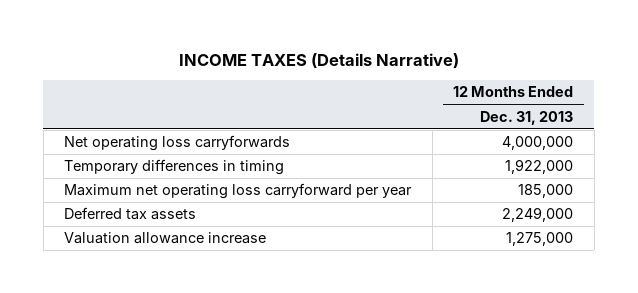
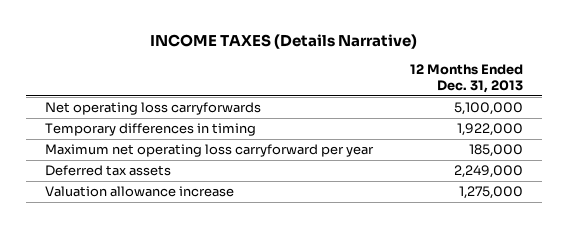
[502,136,574,151] 4,000,000 -> [454,102,524,116] 5,100,000

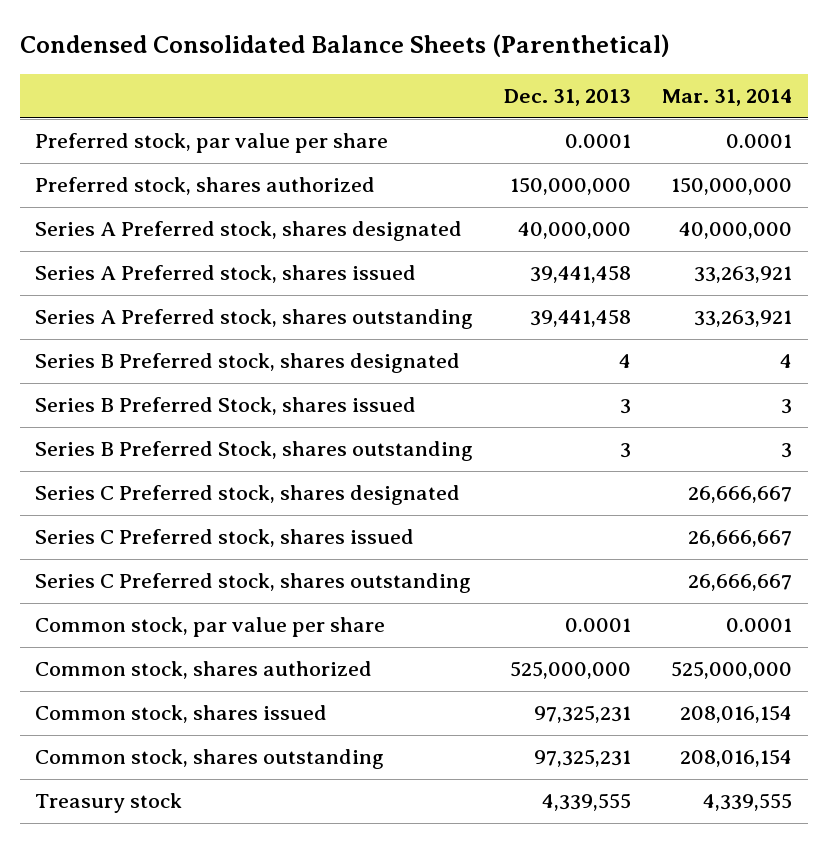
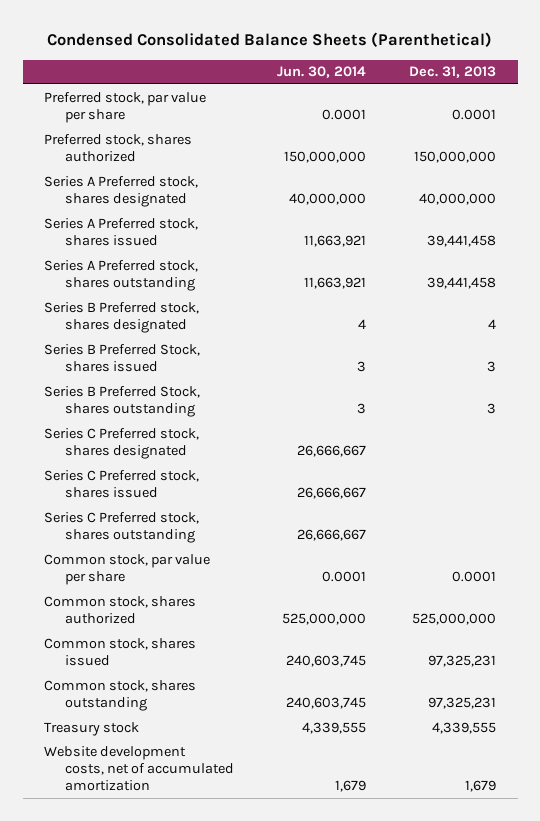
[662,89,793,107] Mar. 31, 2014 -> none
none -> [277,66,367,79] Jun. 30, 2014
none -> [44,745,234,792] Website development costs, net of accumulated amortization

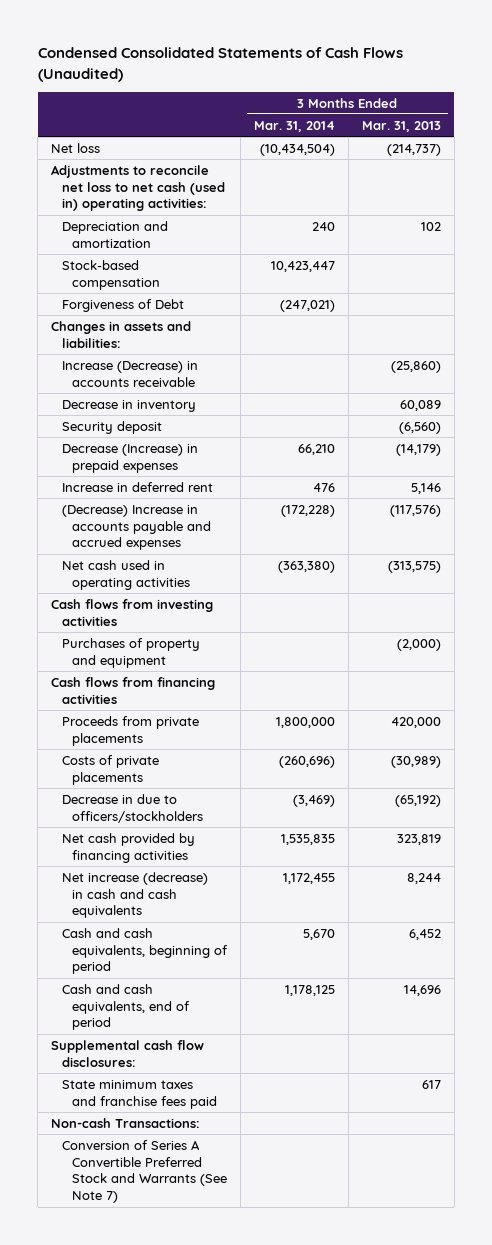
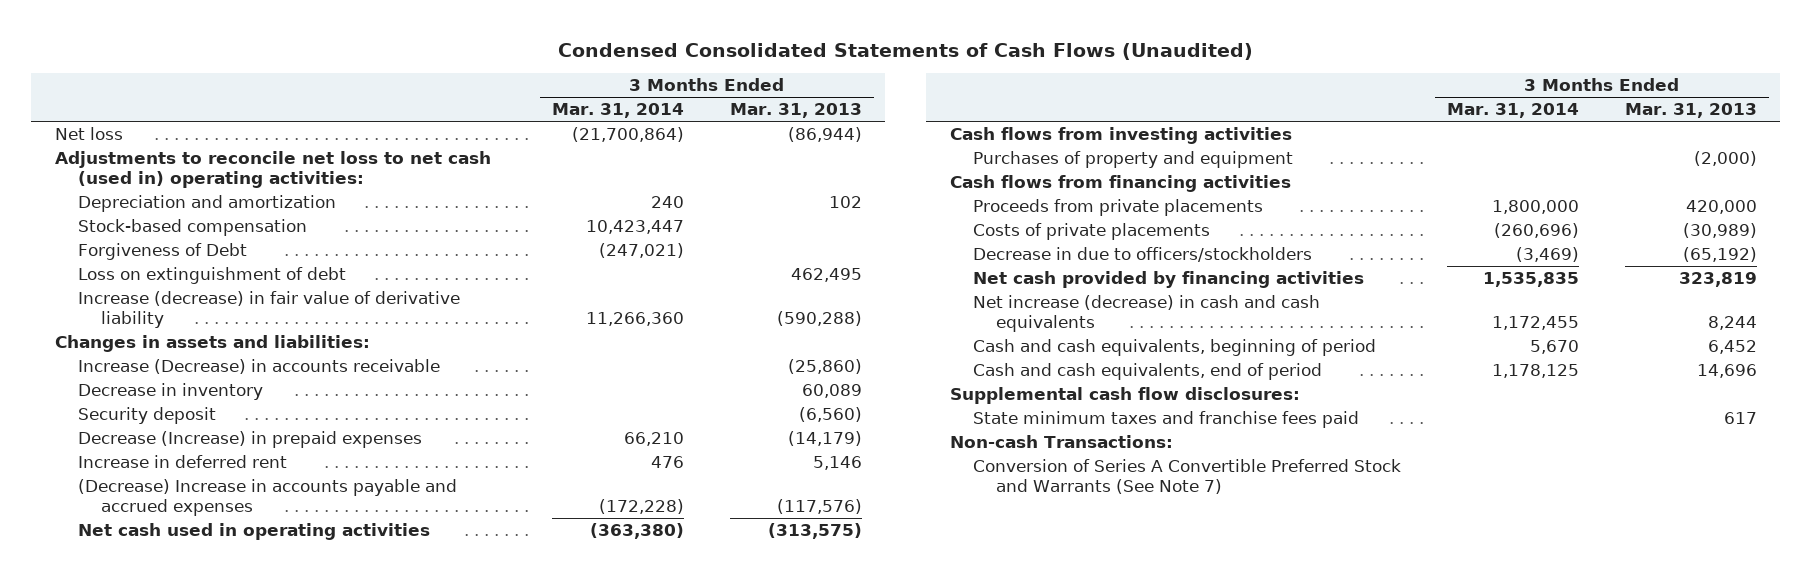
[259,143,335,156] (10,434,504) -> [571,126,684,142] (21,700,864)
[386,143,441,156] (214,737) -> [788,126,863,142] (86,944)
none -> [77,266,346,284] Loss on extinguishment of debt
none -> [77,290,460,328] Increase (decrease) in fair value of derivative liability

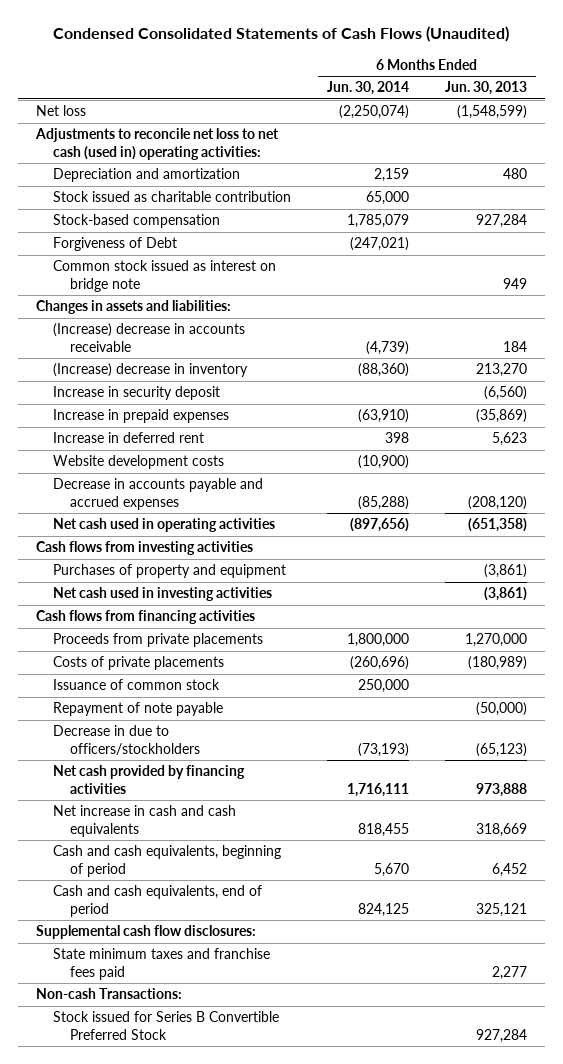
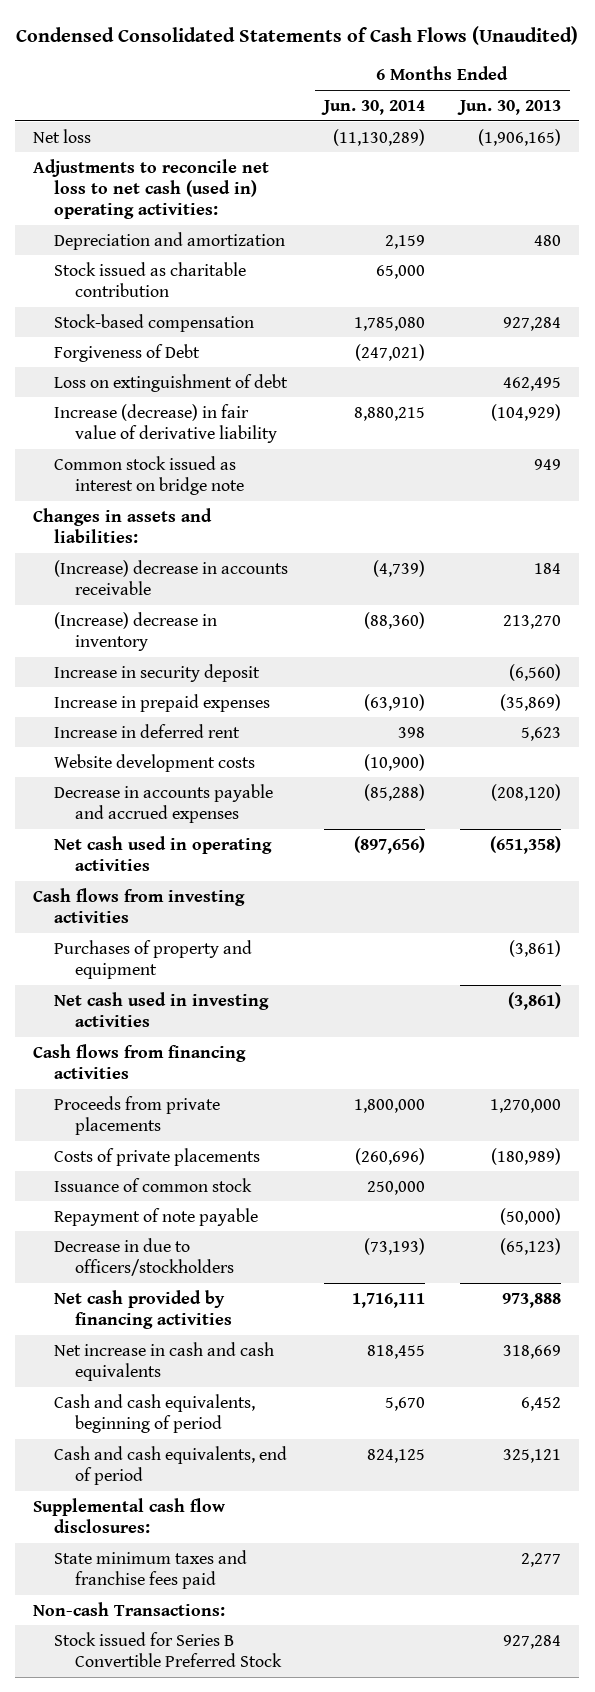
[338,105,409,120] (2,250,074) -> [332,128,425,146] (11,130,289)
[456,105,527,120] (1,548,599) -> [478,128,562,146] (1,906,165)
[346,214,409,229] 1,785,079 -> [353,316,425,331] 1,785,080
none -> [53,373,288,392] Loss on extinguishment of debt
none -> [53,403,277,444] Increase (decrease) in fair value of derivative liability

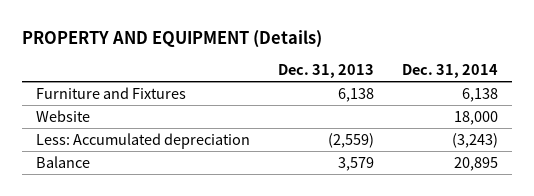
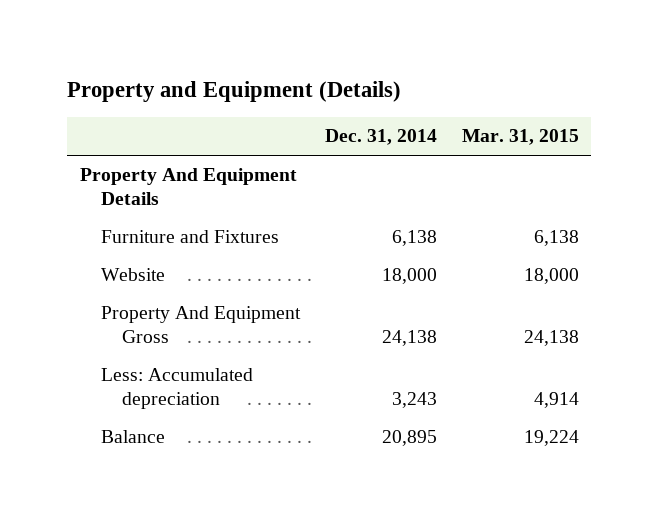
[21,29,322,48] PROPERTY AND EQUIPMENT (Details) -> [67,81,402,103] Property and Equipment (Details)
[277,64,374,79] Dec. 31, 2013 -> none
none -> [461,129,579,146] Mar. 31, 2015
none -> [79,168,297,205] Property And Equipment Details
none -> [100,306,301,343] Property And Equipment Gross
[452,132,499,148] (3,243) -> [391,391,437,408] 3,243

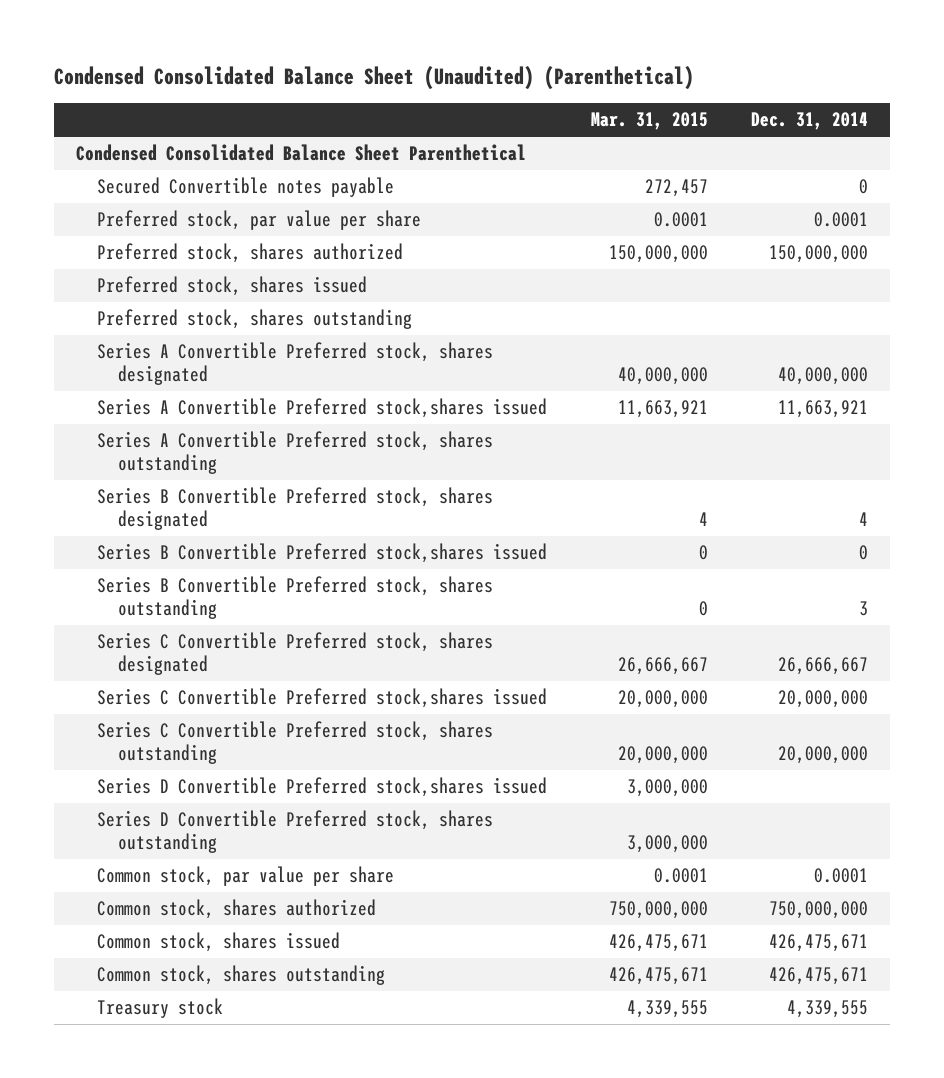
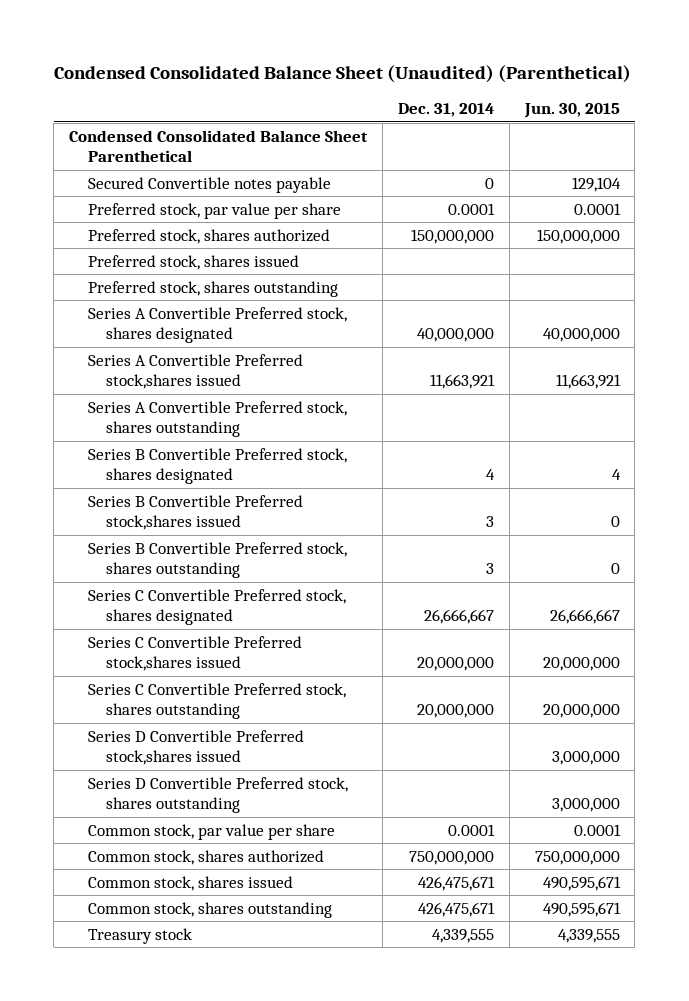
[590,112,708,131] Mar. 31, 2015 -> none
none -> [523,103,620,119] Jun. 30, 2015
[859,545,869,561] 0 -> [485,516,494,528] 3

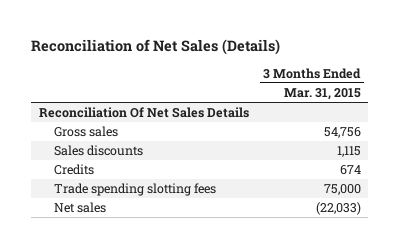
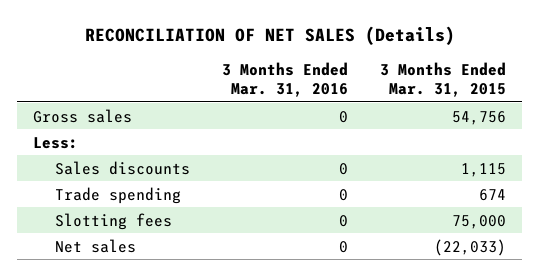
[31,38,281,55] Reconciliation of Net Sales (Details) -> [84,25,455,45] RECONCILIATION OF NET SALES (Details)
none -> [222,61,349,98] 3 Months Ended Mar. 31, 2016
[38,107,249,119] Reconciliation Of Net Sales Details -> none
none -> [33,136,79,149] Less:
[54,164,95,176] Credits -> none
[54,183,217,197] Trade spending slotting fees -> [55,186,182,204] Trade spending
[323,184,361,196] 75,000 -> [479,188,507,201] 674
none -> [55,212,173,230] Slotting fees

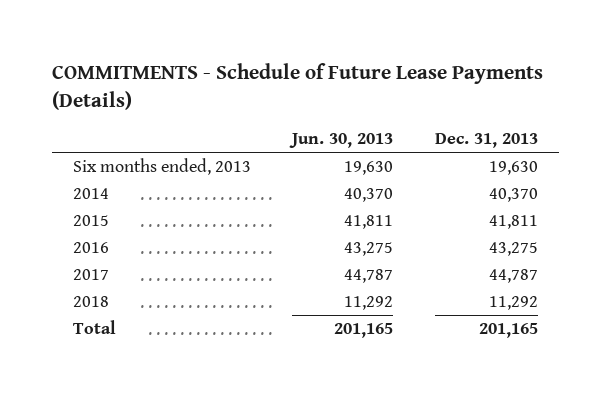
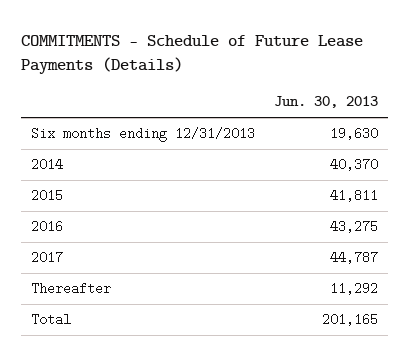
[435,132,539,148] Dec. 31, 2013 -> none
[72,158,251,176] Six months ended, 2013 -> [30,127,255,143] Six months ending 12/31/2013
[72,296,109,308] 2018 -> [30,282,111,296] Thereafter

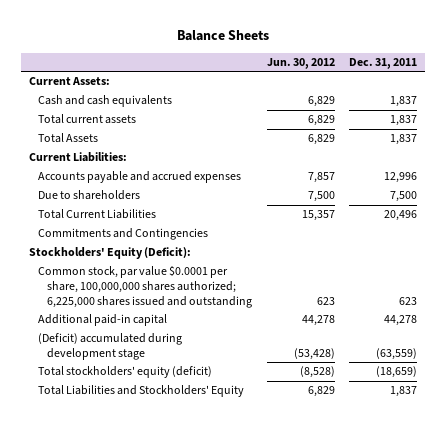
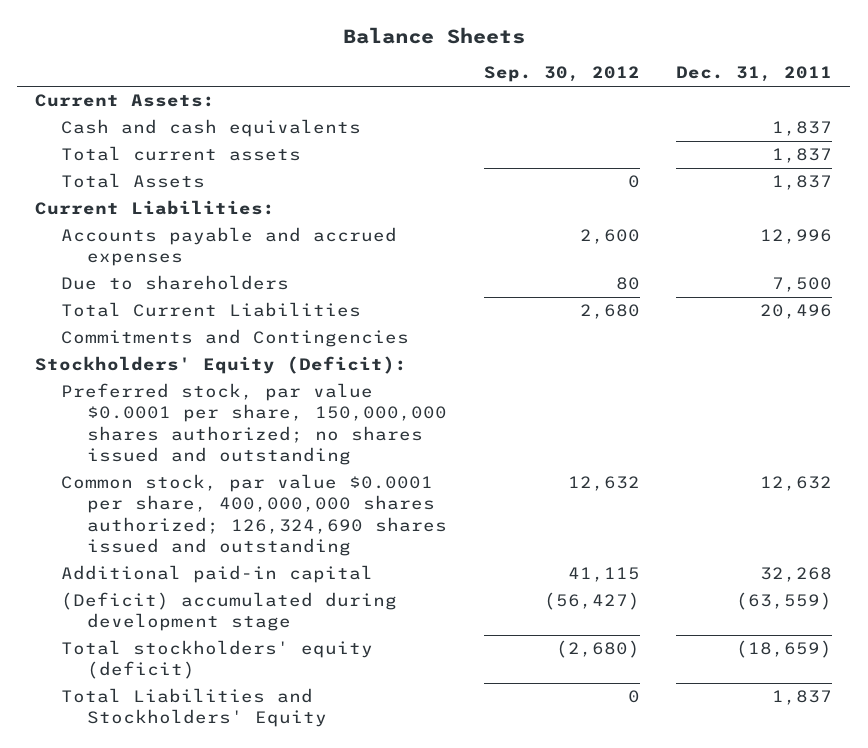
[266,57,335,69] Jun. 30, 2012 -> none
none -> [483,66,640,83] Sep. 30, 2012
none -> [61,383,448,465] Preferred stock, par value $0.0001 per share, 150,000,000 shares authorized; no shares issued and outstanding
[37,266,253,308] Common stock, par value $0.0001 per share, 100,000,000 shares authorized; 6,225,000 shares issued and outstanding -> [61,474,448,556] Common stock, par value $0.0001 per share, 400,000,000 shares authorized; 126,324,690 shares issued and outstanding
[399,296,418,305] 623 -> [760,476,833,492] 12,632
[384,315,418,327] 44,278 -> [760,567,833,583] 32,268

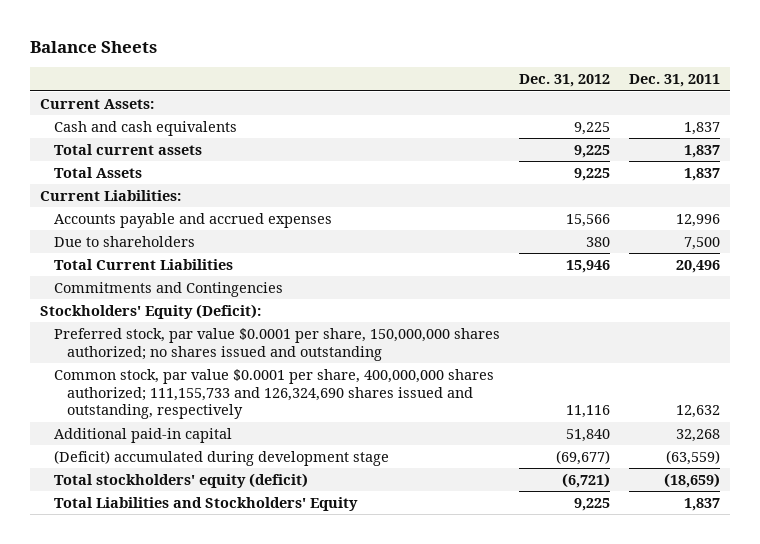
[483,66,640,83] Sep. 30, 2012 -> none
none -> [519,74,611,88] Dec. 31, 2012
[61,474,448,556] Common stock, par value $0.0001 per share, 400,000,000 shares authorized; 126,324,690 shares issued and outstanding -> [53,368,494,420] Common stock, par value $0.0001 per share, 400,000,000 shares authorized; 111,155,733 and 126,324,690 shares issued and outstanding, respectively

